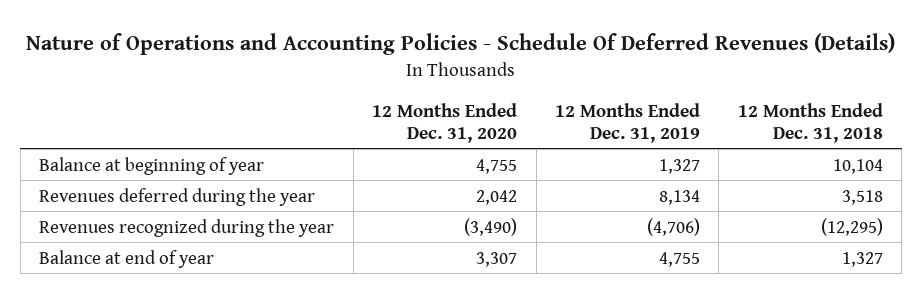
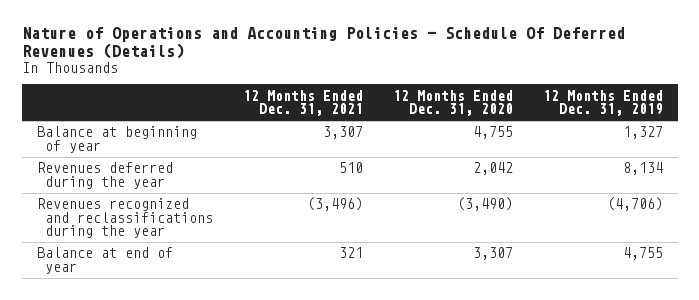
[737,102,883,143] 12 Months Ended Dec. 31, 2018 -> none
none -> [242,89,363,117] 12 Months Ended Dec. 31, 2021
[39,218,335,237] Revenues recognized during the year -> [36,198,213,239] Revenues recognized and reclassifications during the year

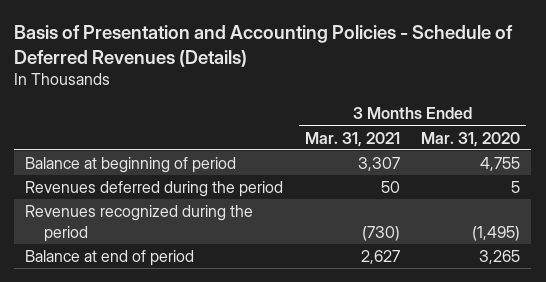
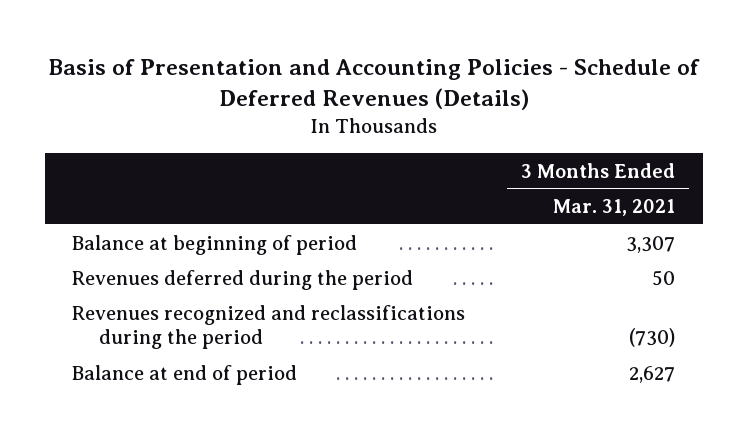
[421,131,521,147] Mar. 31, 2020 -> none
[25,205,254,242] Revenues recognized during the period -> [72,304,466,350] Revenues recognized and reclassifications during the period

